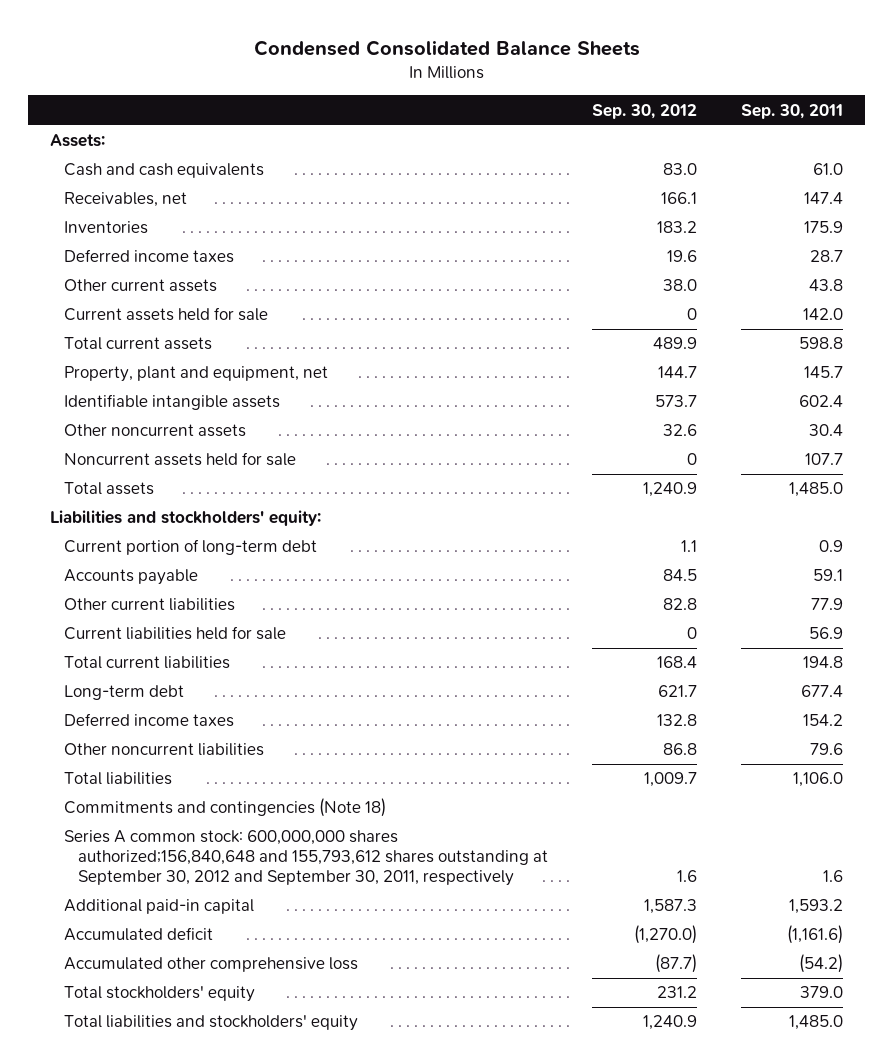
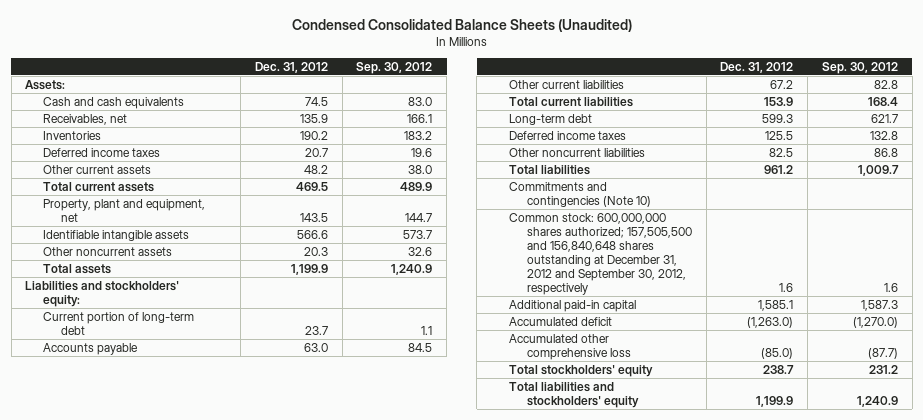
[253,39,640,56] Condensed Consolidated Balance Sheets -> [291,18,632,32] Condensed Consolidated Balance Sheets (Unaudited)
[740,103,843,119] Sep. 30, 2011 -> none
none -> [254,61,328,73] Dec. 31, 2012
[63,307,268,322] Current assets held for sale -> none
[63,452,296,467] Noncurrent assets held for sale -> none
[63,626,286,641] Current liabilities held for sale -> none
[63,798,386,818] Commitments and contingencies (Note 18) -> [508,181,651,207] Commitments and contingencies (Note 10)
[63,830,548,887] Series A common stock: 600,000,000 shares authorized;156,840,648 and 155,793,612 shares outstanding at September 30, 2012 and September 30, 2011, respectively -> [508,212,692,295] Common stock: 600,000,000 shares authorized; 157,505,500 and 156,840,648 shares outstanding at December 31, 2012 and September 30, 2012, respectively

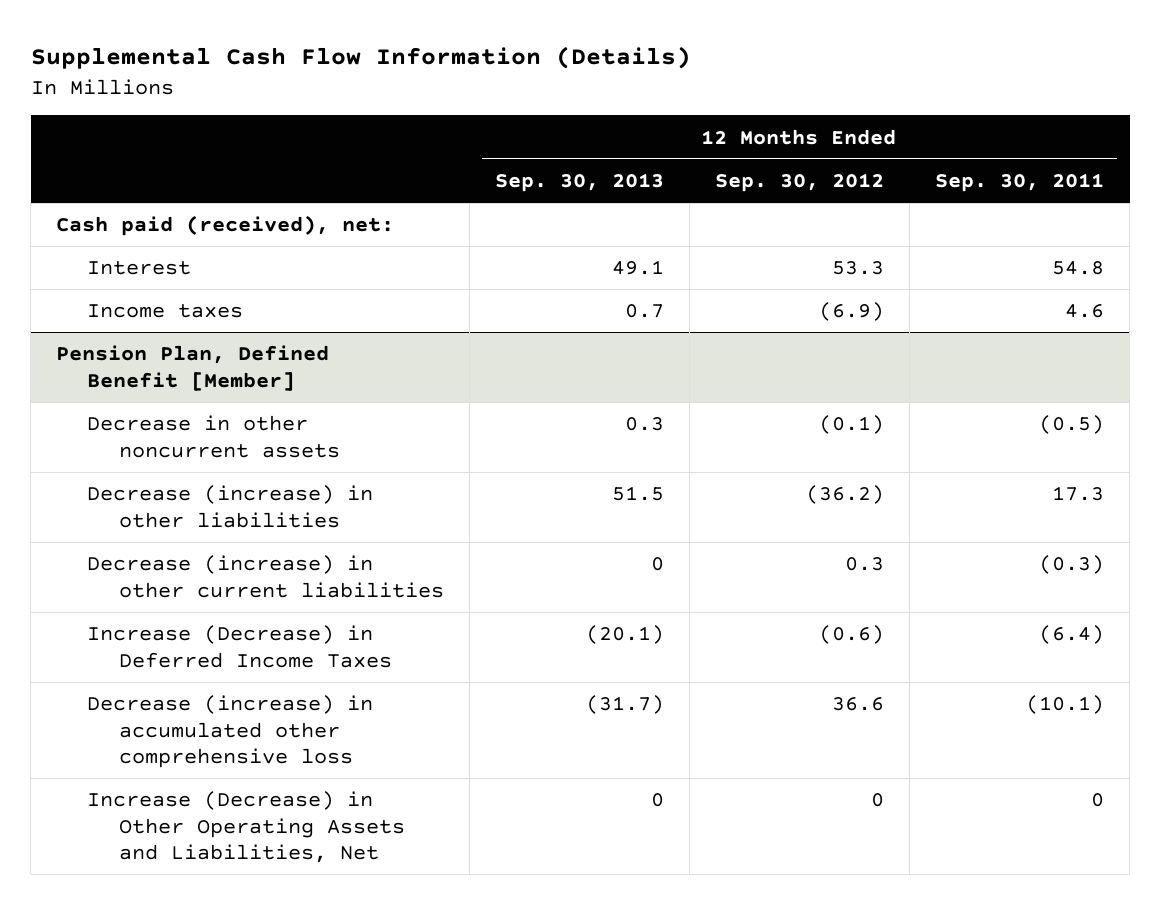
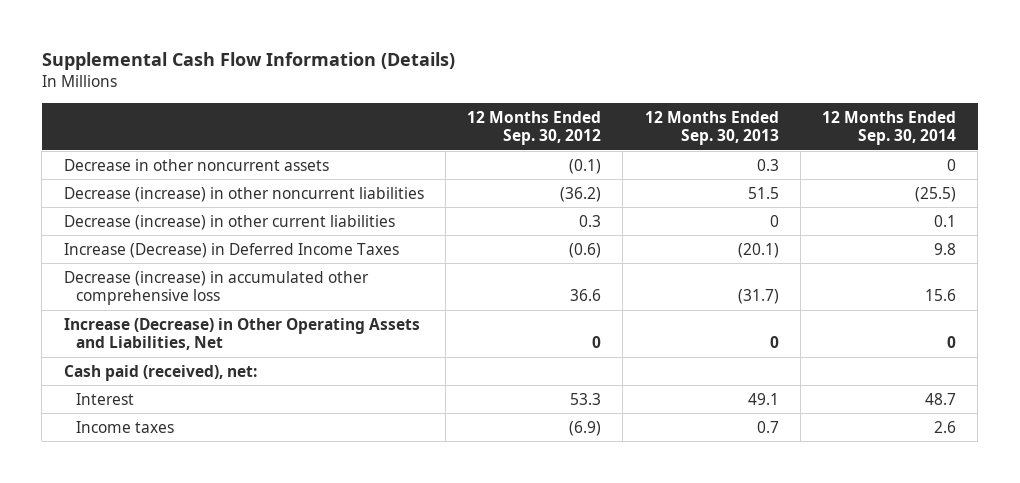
[935,173,1105,193] Sep. 30, 2011 -> none
none -> [821,110,956,146] 12 Months Ended Sep. 30, 2014
[56,345,330,391] Pension Plan, Defined Benefit [Member] -> none
[87,485,374,528] Decrease (increase) in other liabilities -> [63,186,424,202] Decrease (increase) in other noncurrent liabilities
[56,215,395,237] Cash paid (received), net: -> [63,364,257,381] Cash paid (received), net:
[87,261,192,276] Interest -> [76,392,135,405] Interest
[87,304,244,319] Income taxes -> [76,420,175,433] Income taxes

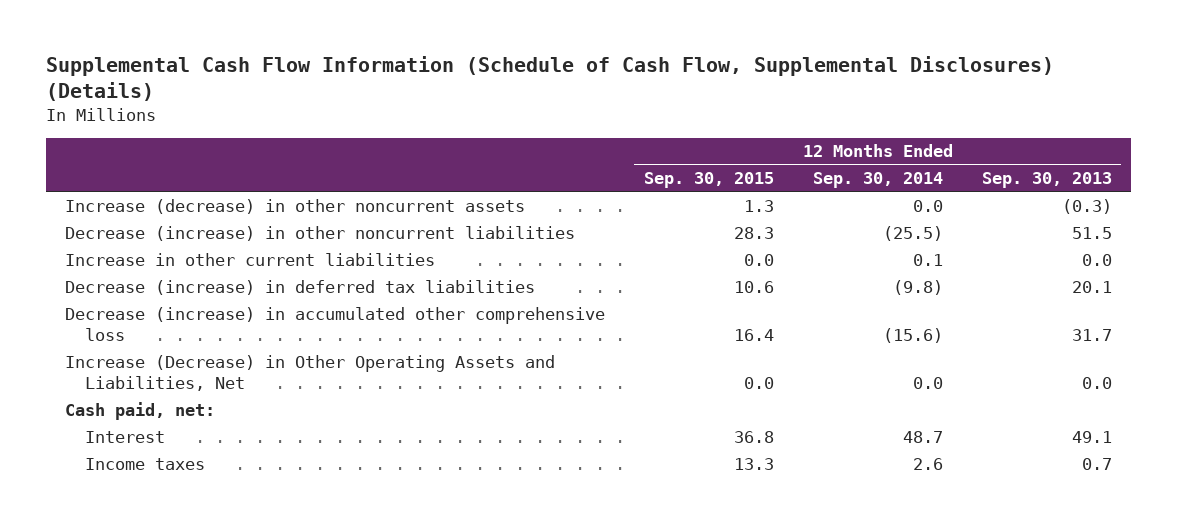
[41,52,455,71] Supplemental Cash Flow Information (Details) -> [45,56,1054,102] Supplemental Cash Flow Information (Schedule of Cash Flow, Supplemental Disclosures) (Details)
[467,110,602,146] 12 Months Ended Sep. 30, 2012 -> none
none -> [644,172,775,189] Sep. 30, 2015
[63,158,329,171] Decrease in other noncurrent assets -> [65,198,526,214] Increase (decrease) in other noncurrent assets
[756,158,779,171] 0.3 -> [1061,198,1112,214] (0.3)
[946,158,956,171] 0 -> [912,199,943,212] 0.0
[63,214,395,230] Decrease (increase) in other current liabilities -> [65,252,436,266] Increase in other current liabilities
[769,214,779,227] 0 -> [1081,253,1112,266] 0.0
[63,242,399,258] Increase (Decrease) in Deferred Income Taxes -> [65,279,536,295] Decrease (increase) in deferred tax liabilities
[737,242,779,258] (20.1) -> [1071,280,1112,293] 20.1
[933,242,956,255] 9.8 -> [892,279,943,295] (9.8)
[737,289,779,305] (31.7) -> [1071,329,1112,342] 31.7
[924,289,956,302] 15.6 -> [882,328,943,344] (15.6)
[769,336,779,349] 0 -> [1081,377,1112,390] 0.0
[946,336,956,349] 0 -> [912,377,943,390] 0.0
[63,364,257,381] Cash paid (received), net: -> [65,401,216,420] Cash paid, net:

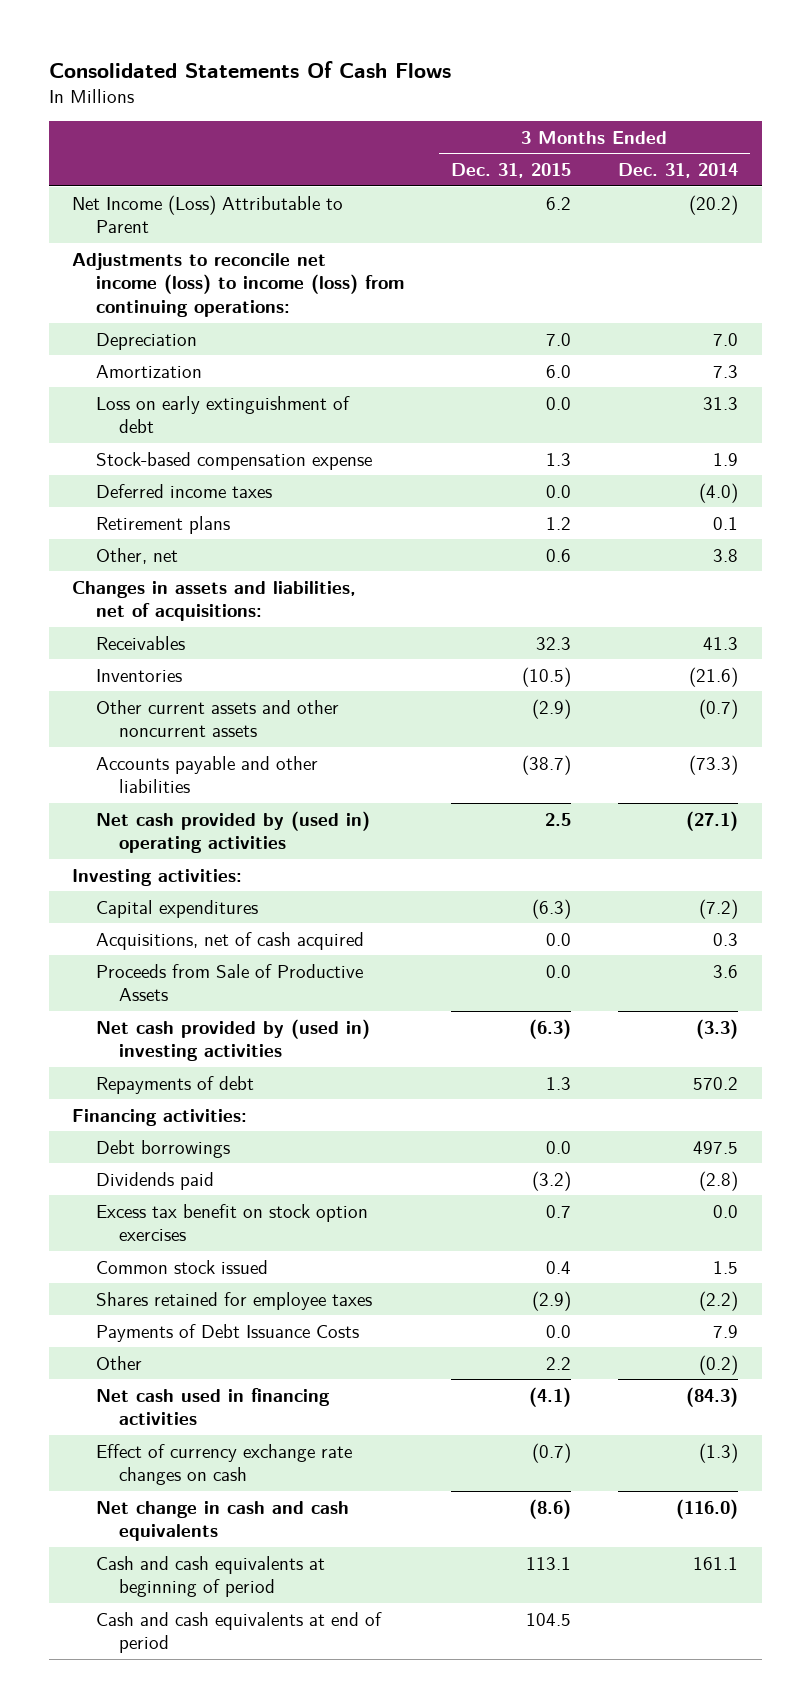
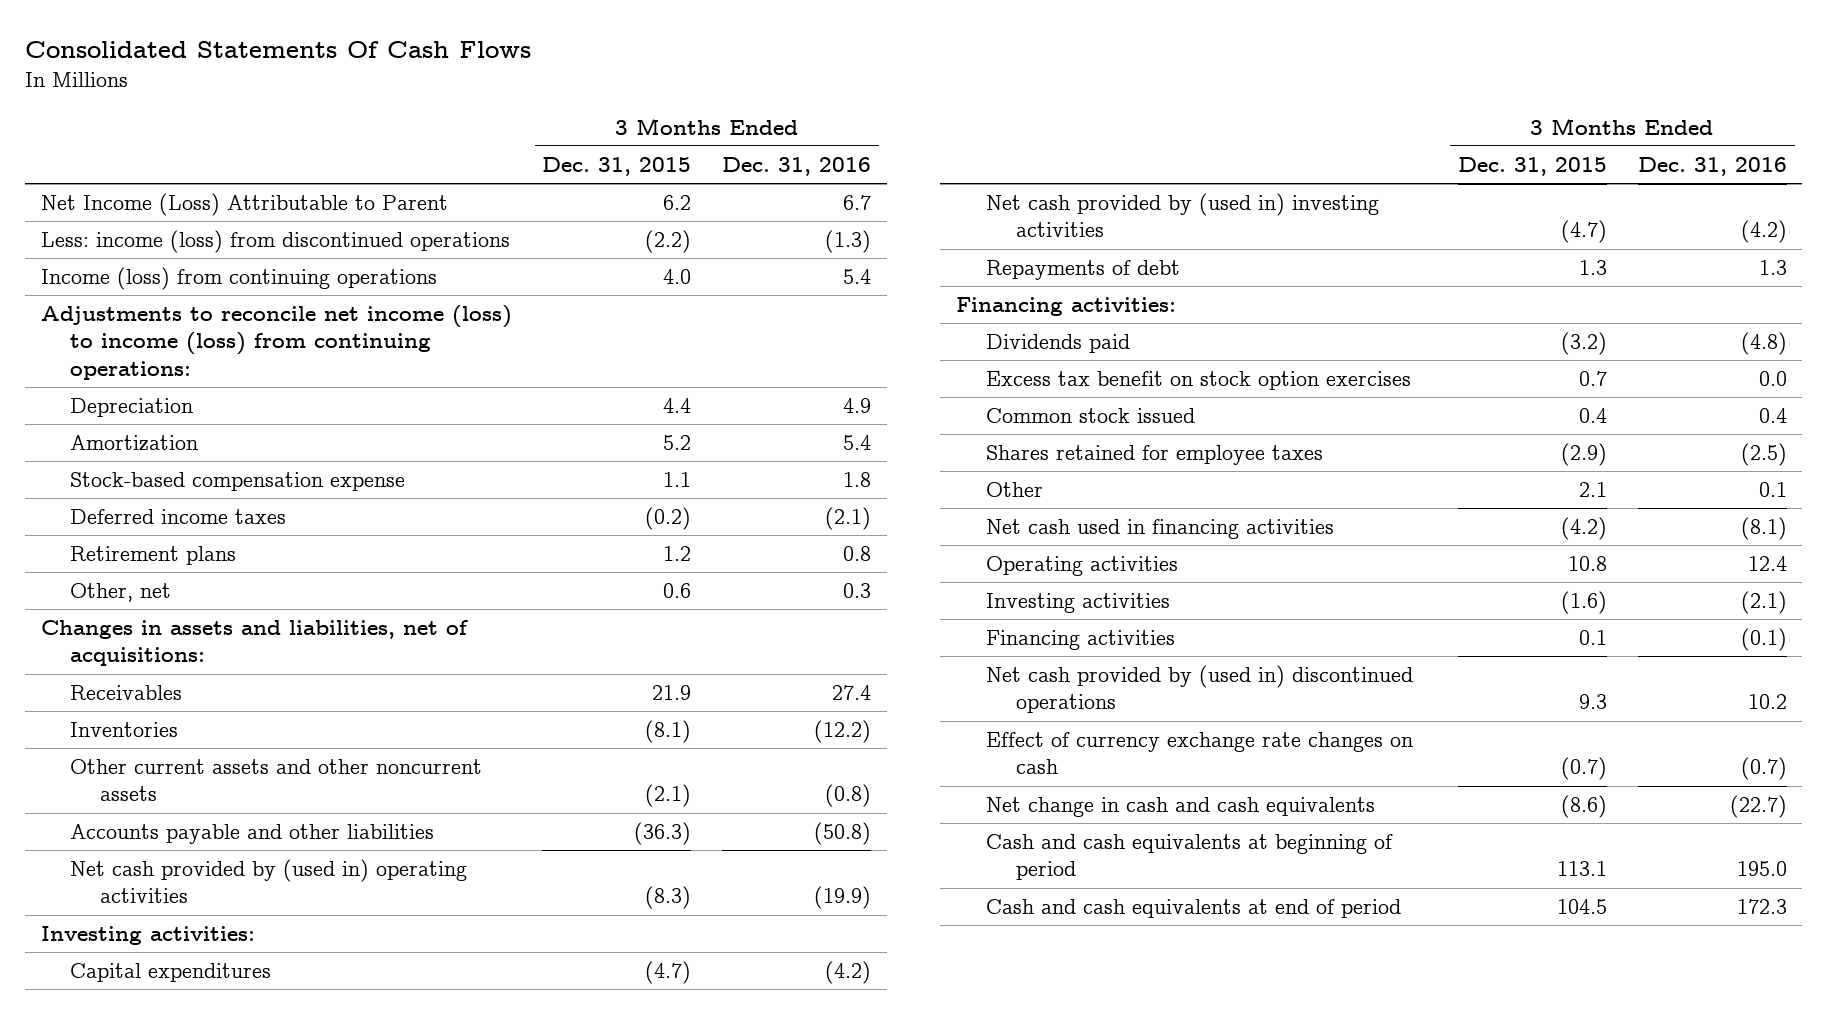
[618,163,739,179] Dec. 31, 2014 -> none
none -> [722,156,872,176] Dec. 31, 2016
none -> [40,230,510,254] Less: income (loss) from discontinued operations
none -> [40,267,437,291] Income (loss) from continuing operations
[95,395,350,434] Loss on early extinguishment of debt -> none
[545,332,571,346] 7.0 -> [663,398,692,414] 4.4
[545,364,571,378] 6.0 -> [663,435,692,451] 5.2
[545,452,571,466] 1.3 -> [663,472,692,488] 1.1
[545,484,571,498] 0.0 -> [645,507,692,531] (0.2)
[535,636,571,650] 32.3 -> [652,685,692,701] 21.9
[521,666,571,687] (10.5) -> [645,720,692,744] (8.1)
[531,698,571,719] (2.9) -> [645,784,692,808] (2.1)
[521,754,571,775] (38.7) -> [634,822,692,846] (36.3)
[544,812,571,826] 2.5 -> [645,886,692,910] (8.3)
[95,931,364,950] Acquisitions, net of cash acquired -> none
[95,963,363,1002] Proceeds from Sale of Productive Assets -> none
[531,898,571,919] (6.3) -> [645,961,692,985] (4.7)
[528,1018,571,1039] (6.3) -> [1560,220,1607,244] (4.7)
[95,1139,230,1158] Debt borrowings -> none
[95,1323,359,1342] Payments of Debt Issuance Costs -> none
[545,1356,571,1370] 2.2 -> [1578,482,1607,498] 2.1
[528,1386,571,1407] (4.1) -> [1560,517,1607,541] (4.2)
none -> [985,556,1178,577] Operating activities
none -> [985,593,1170,614] Investing activities
none -> [985,630,1175,651] Financing activities
none -> [985,665,1413,714] Net cash provided by (used in) discontinued operations

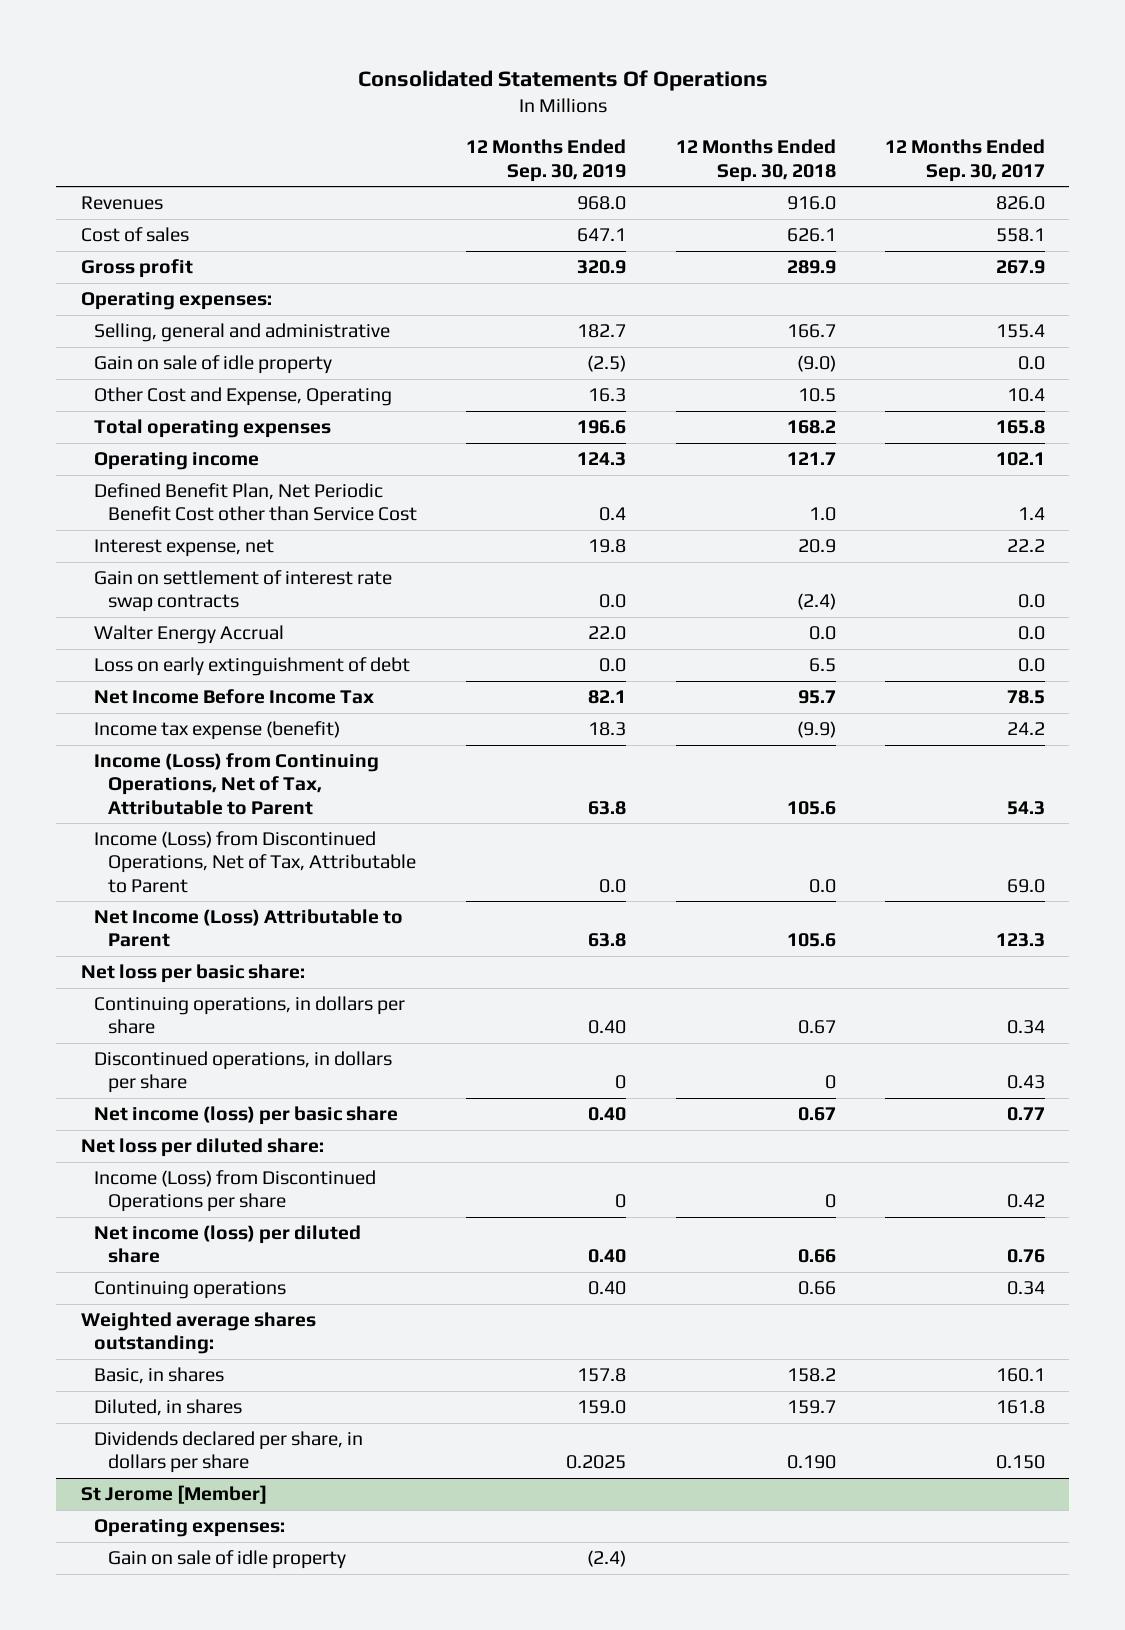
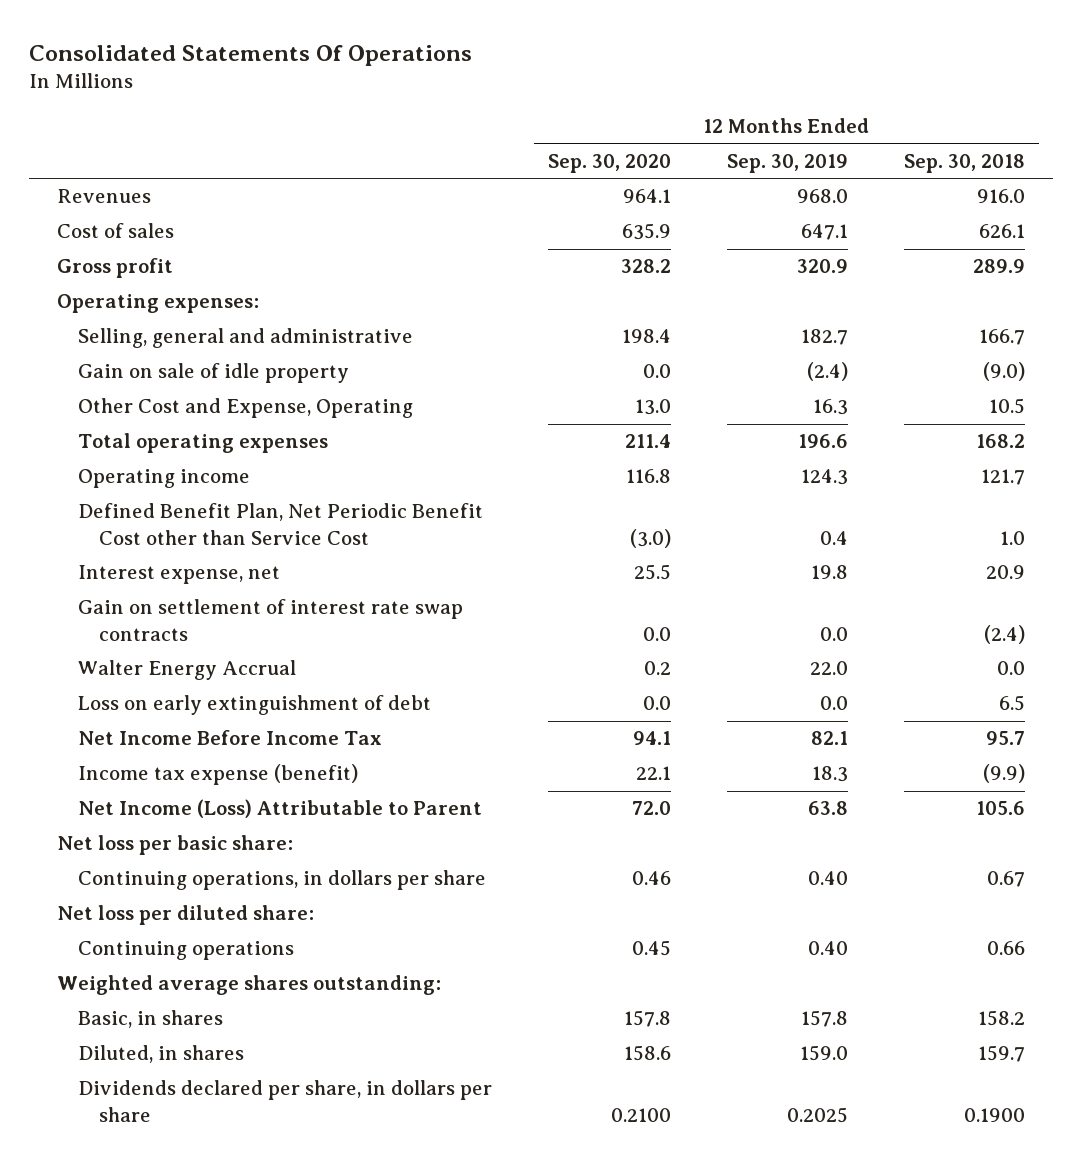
[884,139,1045,182] 12 Months Ended Sep. 30, 2017 -> none
none -> [547,153,671,173] Sep. 30, 2020
[587,355,627,373] (2.5) -> [806,362,848,382] (2.4)
[94,753,380,815] Income (Loss) from Continuing Operations, Net of Tax, Attributable to Parent -> none
[94,831,417,893] Income (Loss) from Discontinued Operations, Net of Tax, Attributable to Parent -> none
[94,1051,393,1094] Discontinued operations, in dollars per share -> none
[94,1106,399,1126] Net income (loss) per basic share -> none
[94,1170,377,1213] Income (Loss) from Discontinued Operations per share -> none
[94,1225,362,1264] Net income (loss) per diluted share -> none
[80,1485,267,1505] St Jerome [Member] -> none
[94,1519,286,1538] Operating expenses: -> none
[108,1550,347,1570] Gain on sale of idle property -> none
[786,1455,836,1470] 0.190 -> [963,1107,1025,1122] 0.1900

